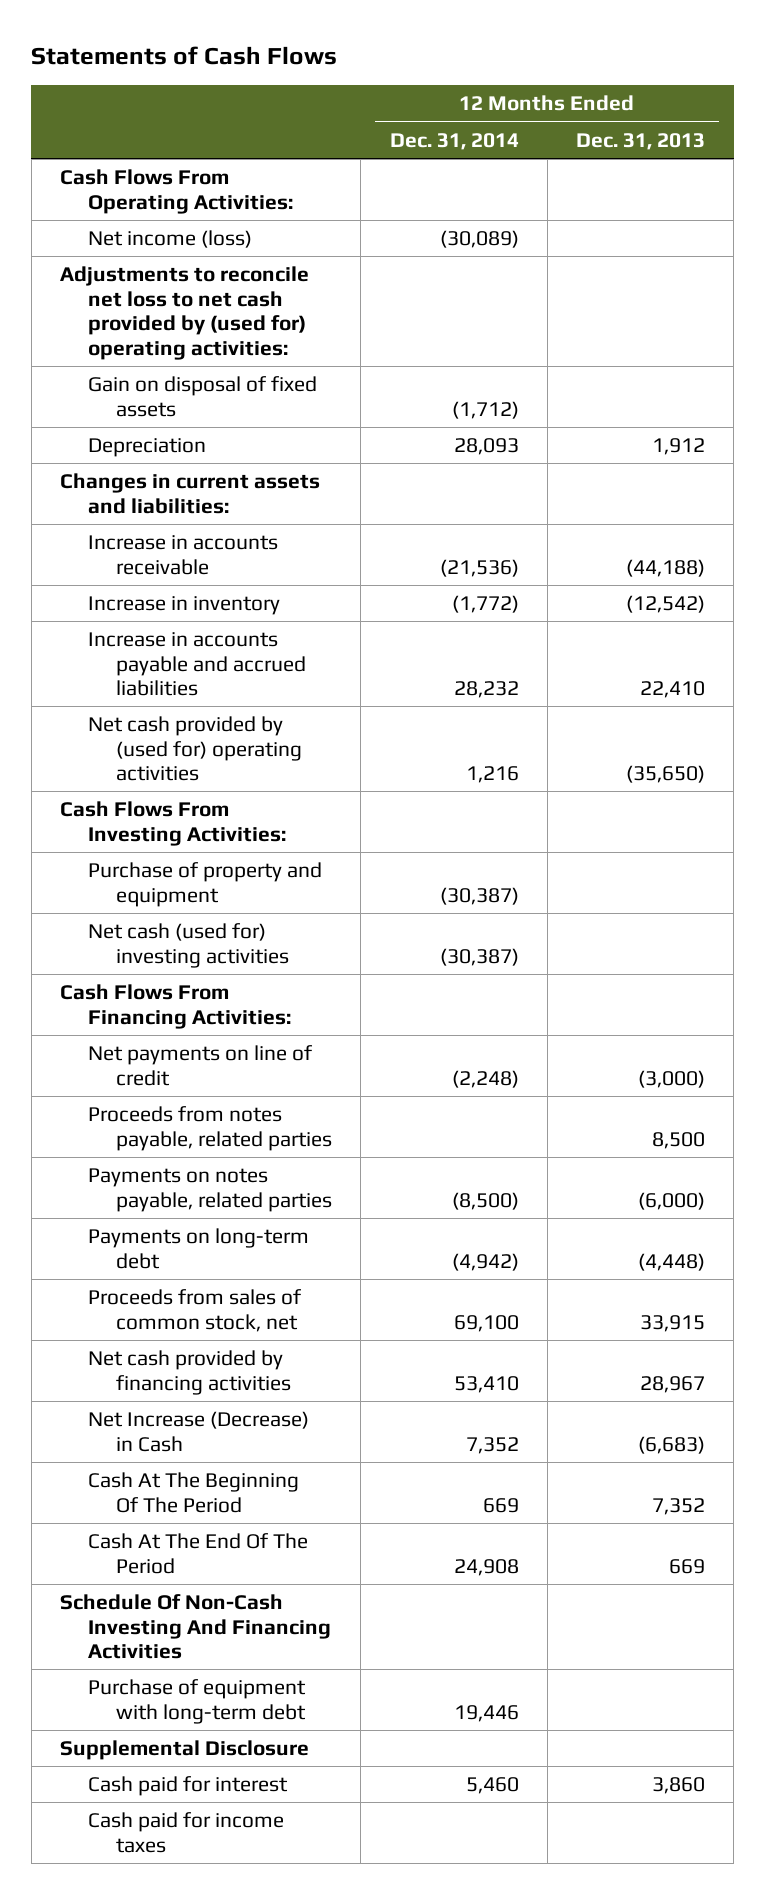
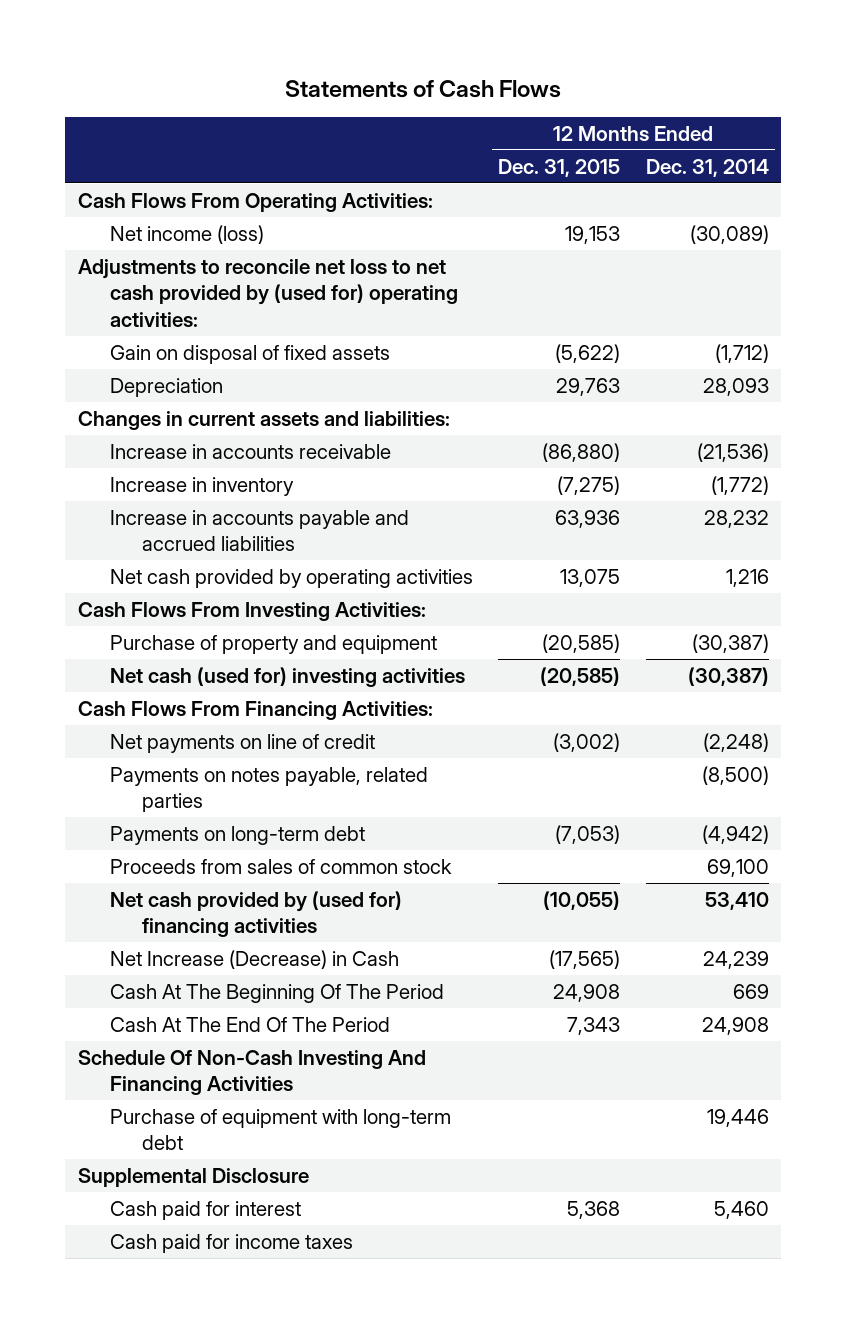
[575,132,705,150] Dec. 31, 2013 -> none
none -> [498,158,621,177] Dec. 31, 2015
[87,716,303,782] Net cash provided by (used for) operating activities -> [109,568,473,588] Net cash provided by operating activities
[87,1106,333,1151] Proceeds from notes payable, related parties -> none
[87,1289,302,1332] Proceeds from sales of common stock, net -> [109,858,452,874] Proceeds from sales of common stock
[87,1350,292,1395] Net cash provided by financing activities -> [109,890,402,938] Net cash provided by (used for) financing activities
[465,1436,519,1454] 7,352 -> [702,950,769,969] 24,239

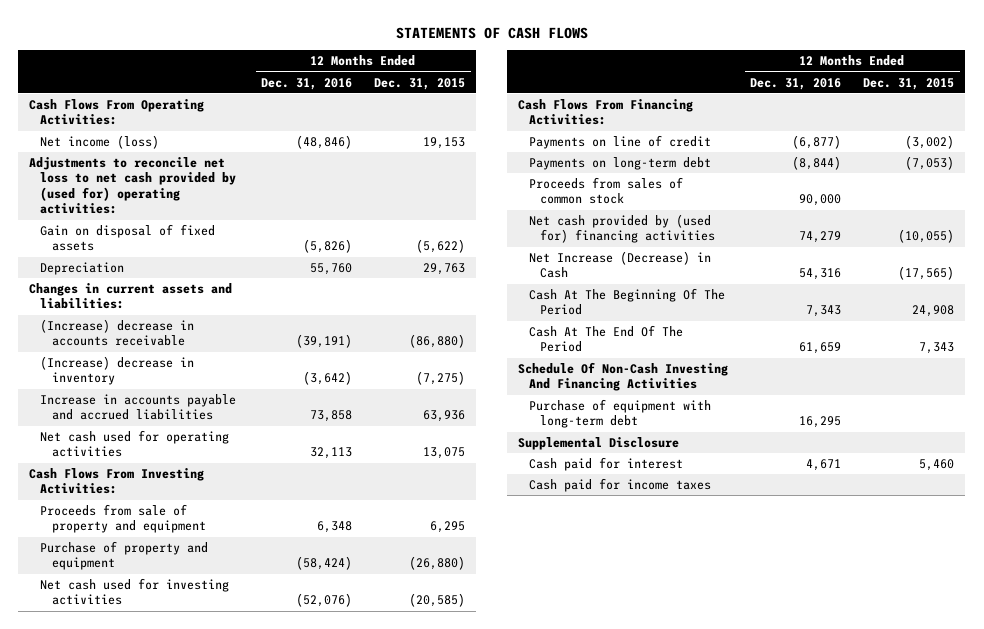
[285,79,562,98] Statements of Cash Flows -> [395,26,588,39] STATEMENTS OF CASH FLOWS
[645,158,769,177] Dec. 31, 2014 -> none
none -> [261,77,353,90] Dec. 31, 2016
[109,443,391,459] Increase in accounts receivable -> [40,319,195,347] (Increase) decrease in accounts receivable
[109,476,294,496] Increase in inventory -> [40,356,195,386] (Increase) decrease in inventory
[109,568,473,588] Net cash provided by operating activities -> [40,430,230,458] Net cash used for operating activities
none -> [40,504,206,534] Proceeds from sale of property and equipment
[542,633,621,653] (20,585) -> [409,556,466,571] (26,880)
[109,666,465,687] Net cash (used for) investing activities -> [40,578,230,606] Net cash used for investing activities
[109,766,428,813] Payments on notes payable, related parties -> none
[109,733,375,753] Net payments on line of credit -> [529,135,712,150] Payments on line of credit
[567,1200,621,1219] 5,368 -> [919,459,955,472] 5,460

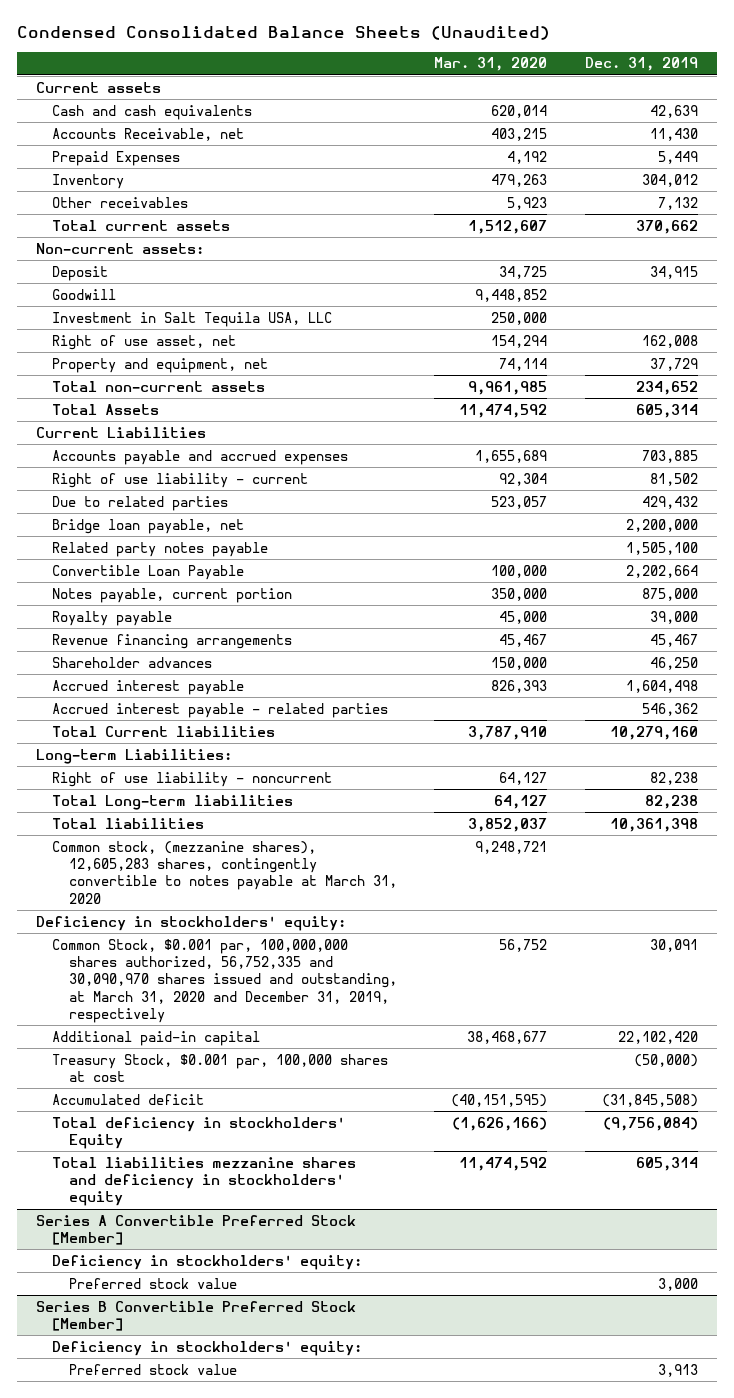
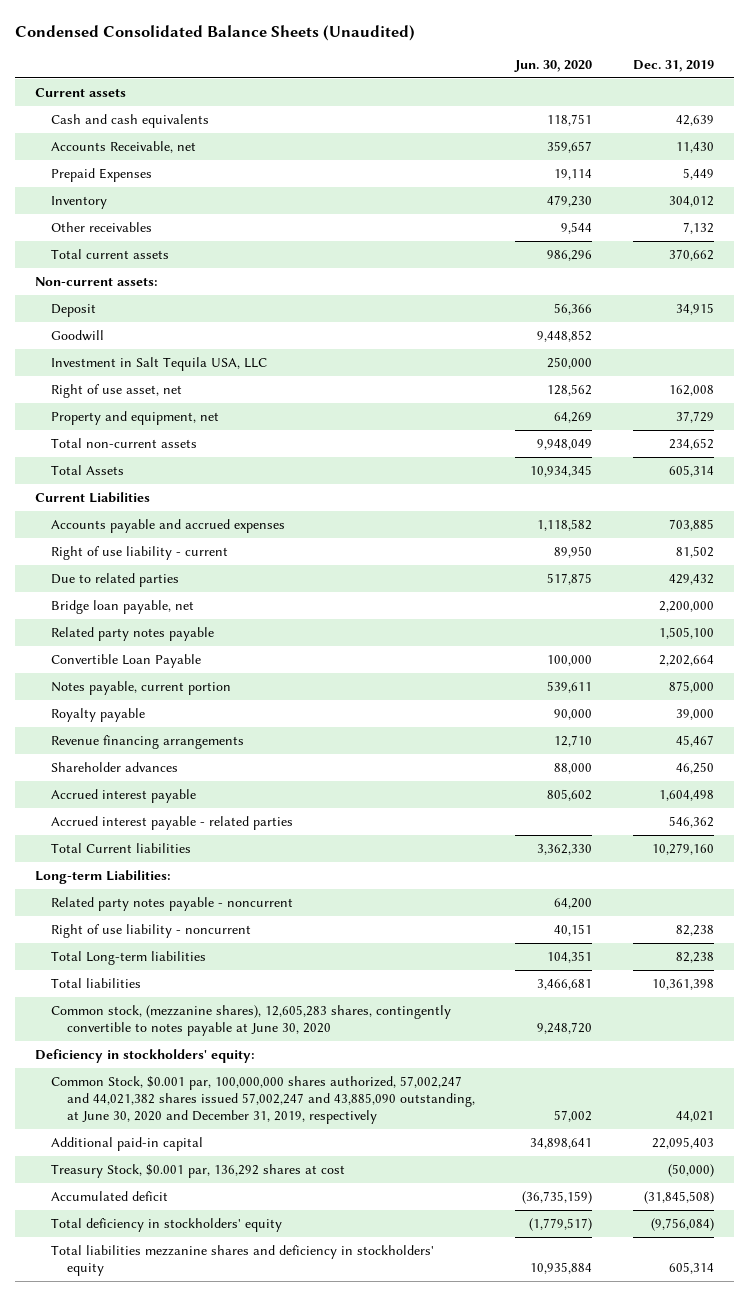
[434,57,548,72] Mar. 31, 2020 -> none
none -> [514,60,593,73] Jun. 30, 2020
none -> [51,896,294,911] Related party notes payable - noncurrent
[52,840,397,904] Common stock, (mezzanine shares), 12,605,283 shares, contingently convertible to notes payable at March 31, 2020 -> [51,1004,452,1036] Common stock, (mezzanine shares), 12,605,283 shares, contingently convertible to notes payable at June 30, 2020
[52,938,397,1024] Common Stock, $0.001 par, 100,000,000 shares authorized, 56,752,335 and 30,090,970 shares issued and outstanding, at March 31, 2020 and December 31, 2019, respectively -> [51,1075,475,1124] Common Stock, $0.001 par, 100,000,000 shares authorized, 57,002,247 and 44,021,382 shares issued 57,002,247 and 43,885,090 outstanding, at June 30, 2020 and December 31, 2019, respectively
[649,938,698,952] 30,091 -> [675,1110,714,1122] 44,021
[617,1030,698,1044] 22,102,420 -> [651,1136,714,1149] 22,095,403
[52,1053,389,1083] Treasury Stock, $0.001 par, 100,000 shares at cost -> [51,1163,346,1178] Treasury Stock, $0.001 par, 136,292 shares at cost
[52,1116,346,1150] Total deficiency in stockholders' Equity -> [51,1217,283,1232] Total deficiency in stockholders' equity
[35,1214,356,1246] Series A Convertible Preferred Stock [Member] -> none
[52,1254,363,1270] Deficiency in stockholders' equity: -> none
[68,1277,237,1289] Preferred stock value -> none
[35,1300,356,1332] Series B Convertible Preferred Stock [Member] -> none
[52,1340,363,1356] Deficiency in stockholders' equity: -> none
[68,1363,237,1375] Preferred stock value -> none

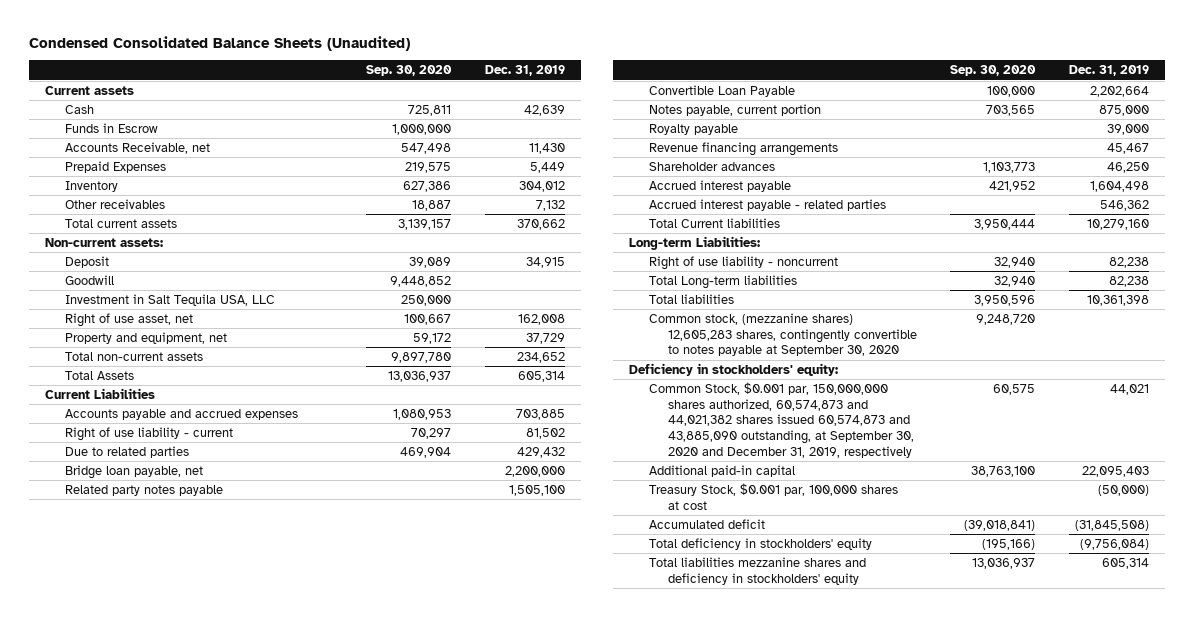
[514,60,593,73] Jun. 30, 2020 -> none
none -> [366,65,453,77] Sep. 30, 2020
[51,113,210,128] Cash and cash equivalents -> [64,104,94,114] Cash
none -> [64,122,158,133] Funds in Escrow
[51,896,294,911] Related party notes payable - noncurrent -> none
[51,1004,452,1036] Common stock, (mezzanine shares), 12,605,283 shares, contingently convertible to notes payable at June 30, 2020 -> [648,312,918,357] Common stock, (mezzanine shares) 12,605,283 shares, contingently convertible to notes payable at September 30, 2020
[51,1075,475,1124] Common Stock, $0.001 par, 100,000,000 shares authorized, 57,002,247 and 44,021,382 shares issued 57,002,247 and 43,885,090 outstanding, at June 30, 2020 and December 31, 2019, respectively -> [648,381,915,458] Common Stock, $0.001 par, 150,000,000 shares authorized, 60,574,873 and 44,021,382 shares issued 60,574,873 and 43,885,090 outstanding, at September 30, 2020 and December 31, 2019, respectively
[51,1163,346,1178] Treasury Stock, $0.001 par, 136,292 shares at cost -> [648,482,898,510] Treasury Stock, $0.001 par, 100,000 shares at cost

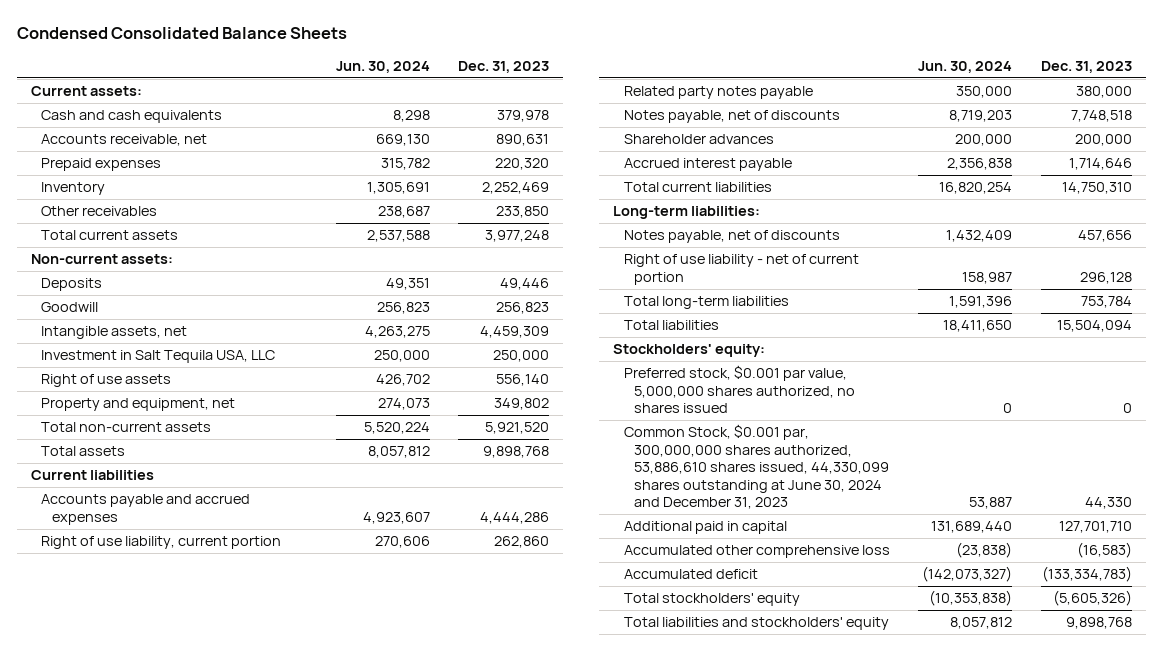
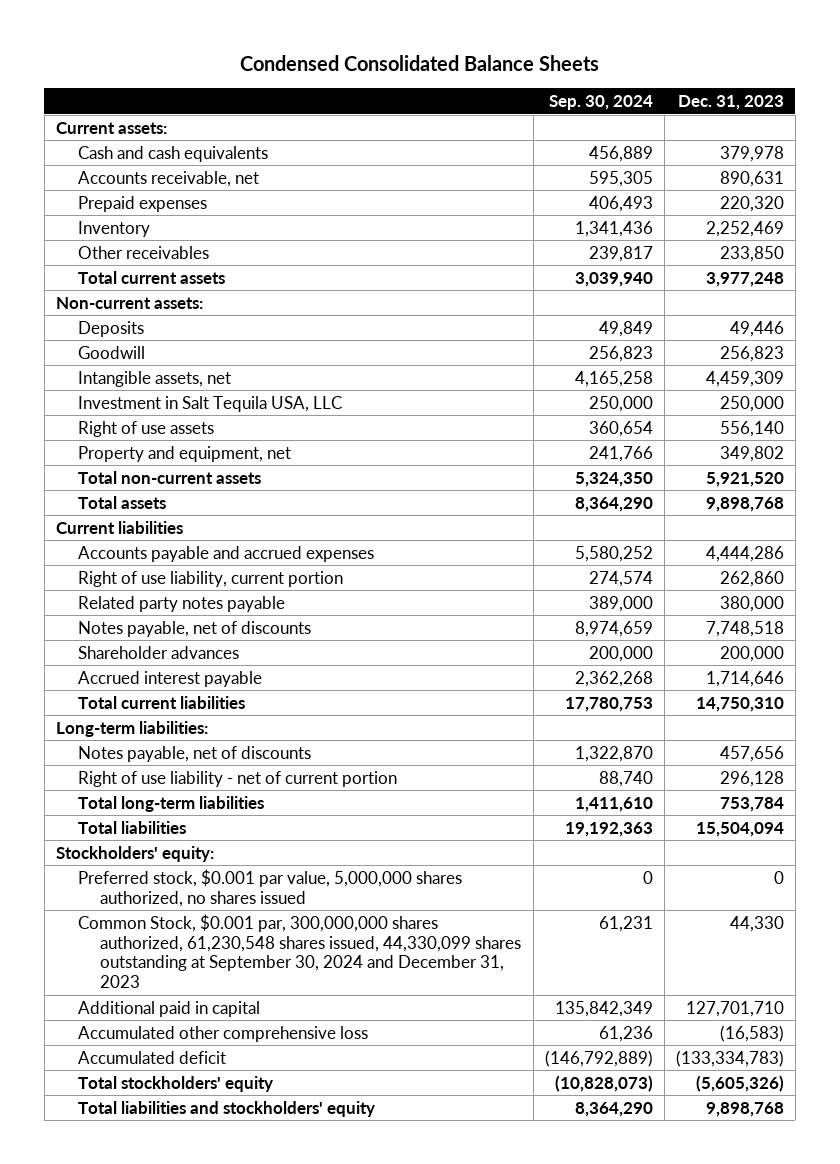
[335,60,430,73] Jun. 30, 2024 -> none
none -> [548,95,653,111] Sep. 30, 2024
[623,424,890,509] Common Stock, $0.001 par, 300,000,000 shares authorized, 53,886,610 shares issued, 44,330,099 shares outstanding at June 30, 2024 and December 31, 2023 -> [78,913,522,989] Common Stock, $0.001 par, 300,000,000 shares authorized, 61,230,548 shares issued, 44,330,099 shares outstanding at September 30, 2024 and December 31, 2023

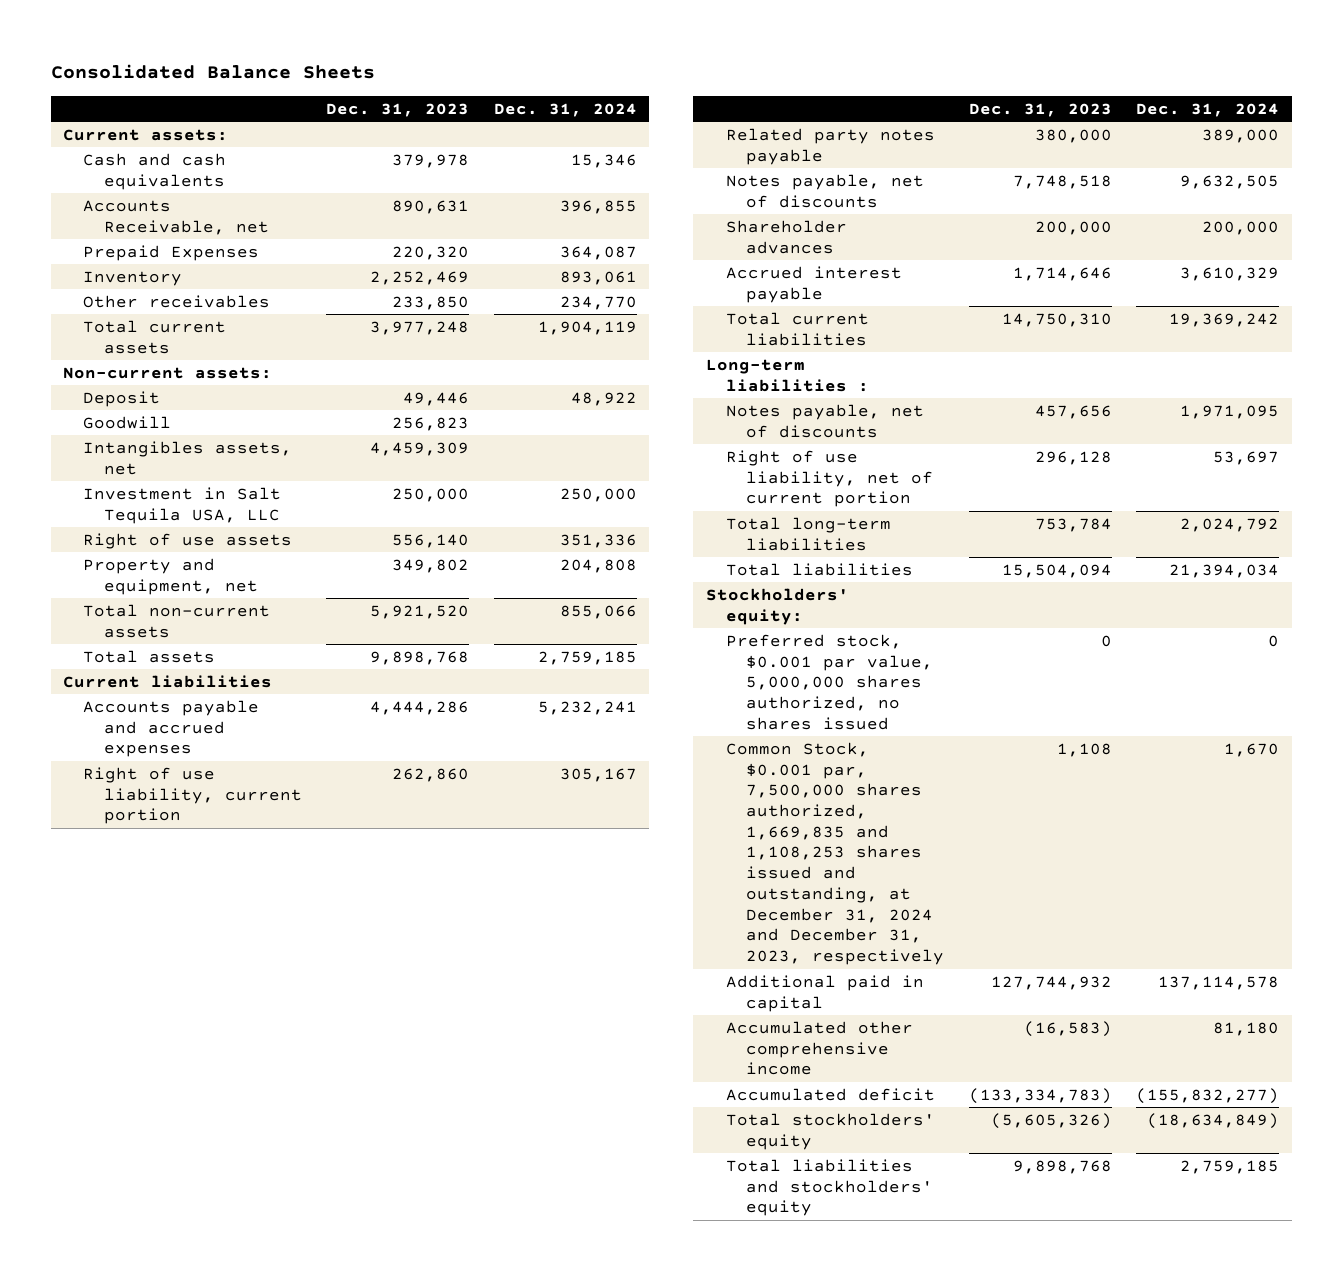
[239,55,599,72] Condensed Consolidated Balance Sheets -> [50,64,375,80] Consolidated Balance Sheets
[548,95,653,111] Sep. 30, 2024 -> none
none -> [493,102,637,117] Dec. 31, 2024
[78,170,260,187] Accounts receivable, net -> [83,199,269,235] Accounts Receivable, net
[78,195,208,212] Prepaid expenses -> [83,244,260,261] Prepaid Expenses
[78,320,145,337] Deposits -> [83,390,161,407] Deposit
[78,370,232,387] Intangible assets, net -> [83,440,293,475] Intangibles assets, net
[56,720,209,737] Long-term liabilities: -> [705,358,869,392] Long-term liabilities :
[78,770,398,787] Right of use liability - net of current portion -> [725,449,934,508] Right of use liability, net of current portion
[78,913,522,989] Common Stock, $0.001 par, 300,000,000 shares authorized, 61,230,548 shares issued, 44,330,099 shares outstanding at September 30, 2024 and December 31, 2023 -> [725,741,945,966] Common Stock, $0.001 par, 7,500,000 shares authorized, 1,669,835 and 1,108,253 shares issued and outstanding, at December 31, 2024 and December 31, 2023, respectively
[729,915,784,932] 44,330 -> [1056,742,1112,757] 1,108
[685,1000,784,1017] 127,701,710 -> [990,975,1112,990] 127,744,932
[78,1025,369,1042] Accumulated other comprehensive loss -> [725,1020,913,1076] Accumulated other comprehensive income

